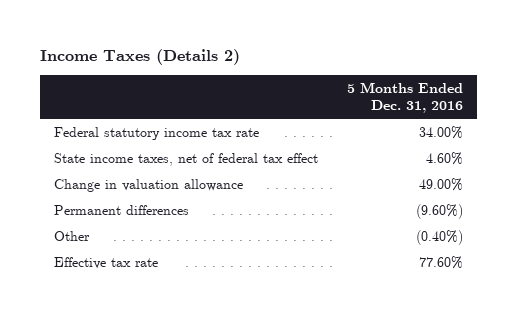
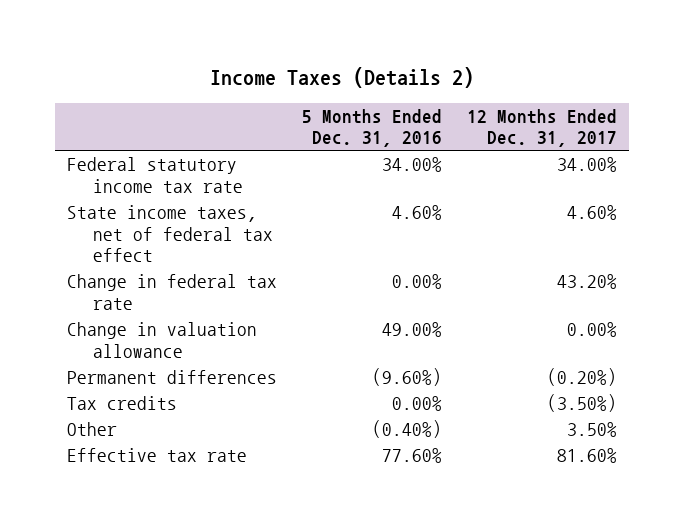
none -> [466,108,617,148] 12 Months Ended Dec. 31, 2017
none -> [67,274,278,310] Change in federal tax rate
none -> [67,396,178,411] Tax credits

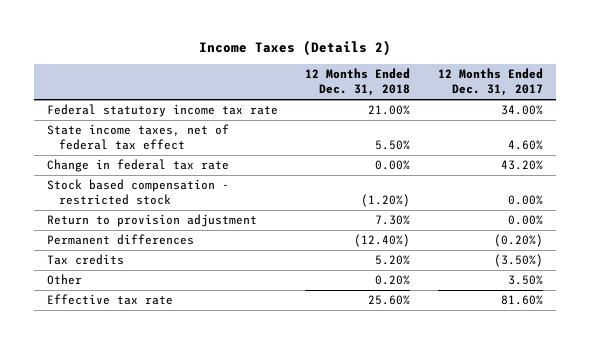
[302,108,443,148] 5 Months Ended Dec. 31, 2016 -> none
none -> [305,68,411,97] 12 Months Ended Dec. 31, 2018
[67,322,258,358] Change in valuation allowance -> none
none -> [47,179,230,206] Stock based compensation - restricted stock
none -> [47,214,258,228] Return to provision adjustment

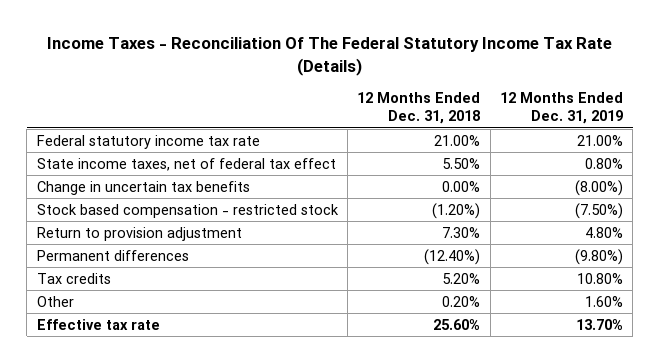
[198,40,391,57] Income Taxes (Details 2) -> [46,37,612,76] Income Taxes - Reconciliation Of The Federal Statutory Income Tax Rate (Details)
[437,68,543,97] 12 Months Ended Dec. 31, 2017 -> none
none -> [499,91,623,125] 12 Months Ended Dec. 31, 2019
[47,159,230,173] Change in federal tax rate -> [36,180,250,195] Change in uncertain tax benefits

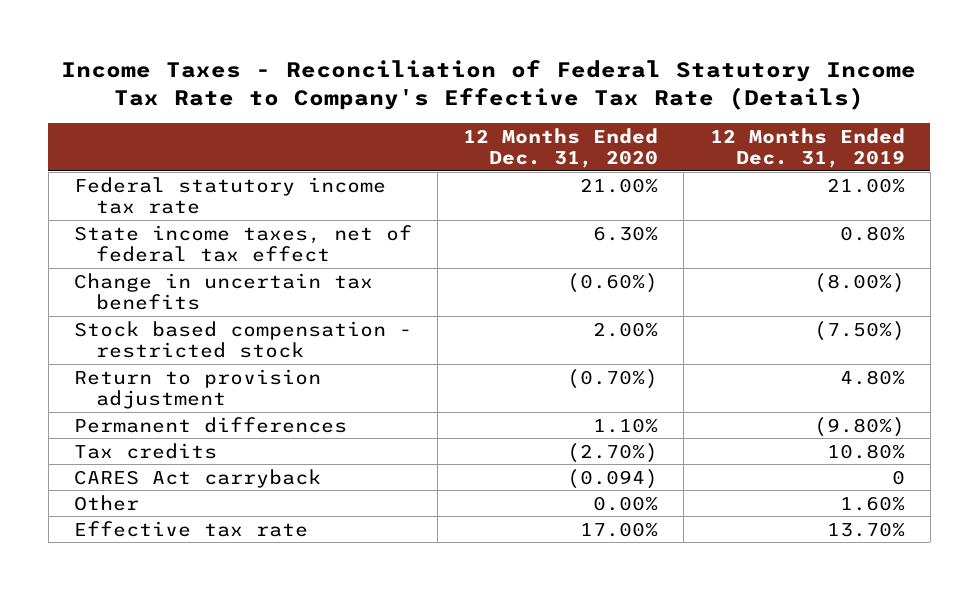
[46,37,612,76] Income Taxes - Reconciliation Of The Federal Statutory Income Tax Rate (Details) -> [61,59,917,110] Income Taxes - Reconciliation of Federal Statutory Income Tax Rate to Company's Effective Tax Rate (Details)
[357,91,481,125] 12 Months Ended Dec. 31, 2018 -> none
none -> [463,127,659,169] 12 Months Ended Dec. 31, 2020
none -> [73,468,321,488] CARES Act carryback

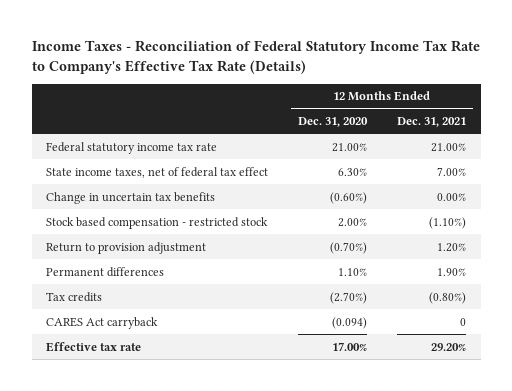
[709,127,905,169] 12 Months Ended Dec. 31, 2019 -> none
none -> [396,117,466,128] Dec. 31, 2021
[73,494,139,511] Other -> none

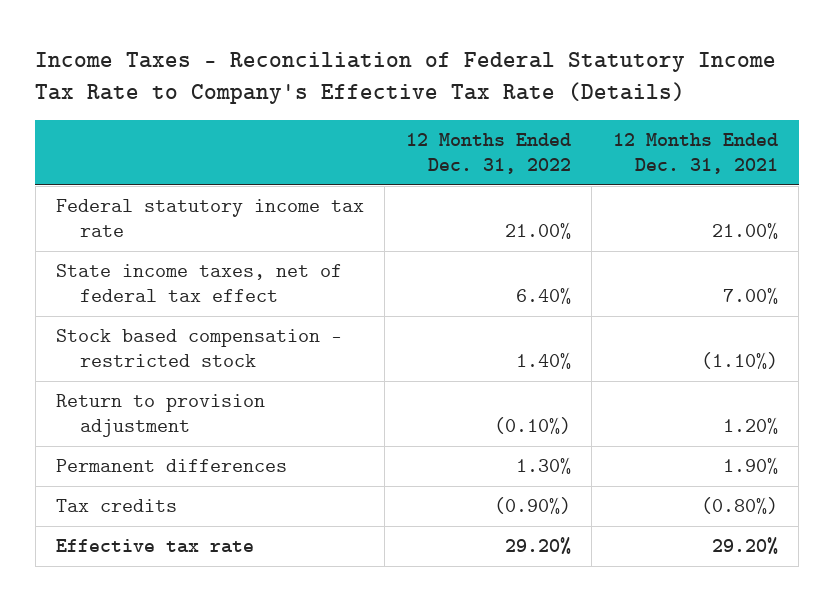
[298,117,369,128] Dec. 31, 2020 -> none
none -> [405,133,571,175] 12 Months Ended Dec. 31, 2022
[46,191,216,204] Change in uncertain tax benefits -> none
[46,316,159,329] CARES Act carryback -> none

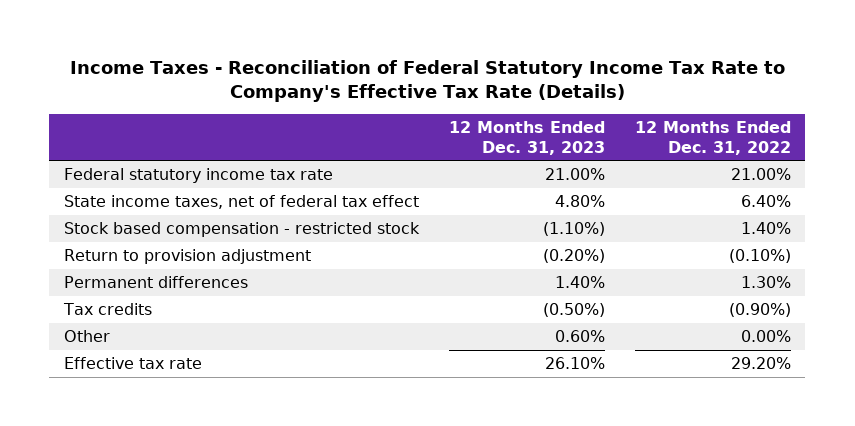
[612,133,778,175] 12 Months Ended Dec. 31, 2021 -> none
none -> [448,121,605,155] 12 Months Ended Dec. 31, 2023
none -> [64,330,111,343] Other

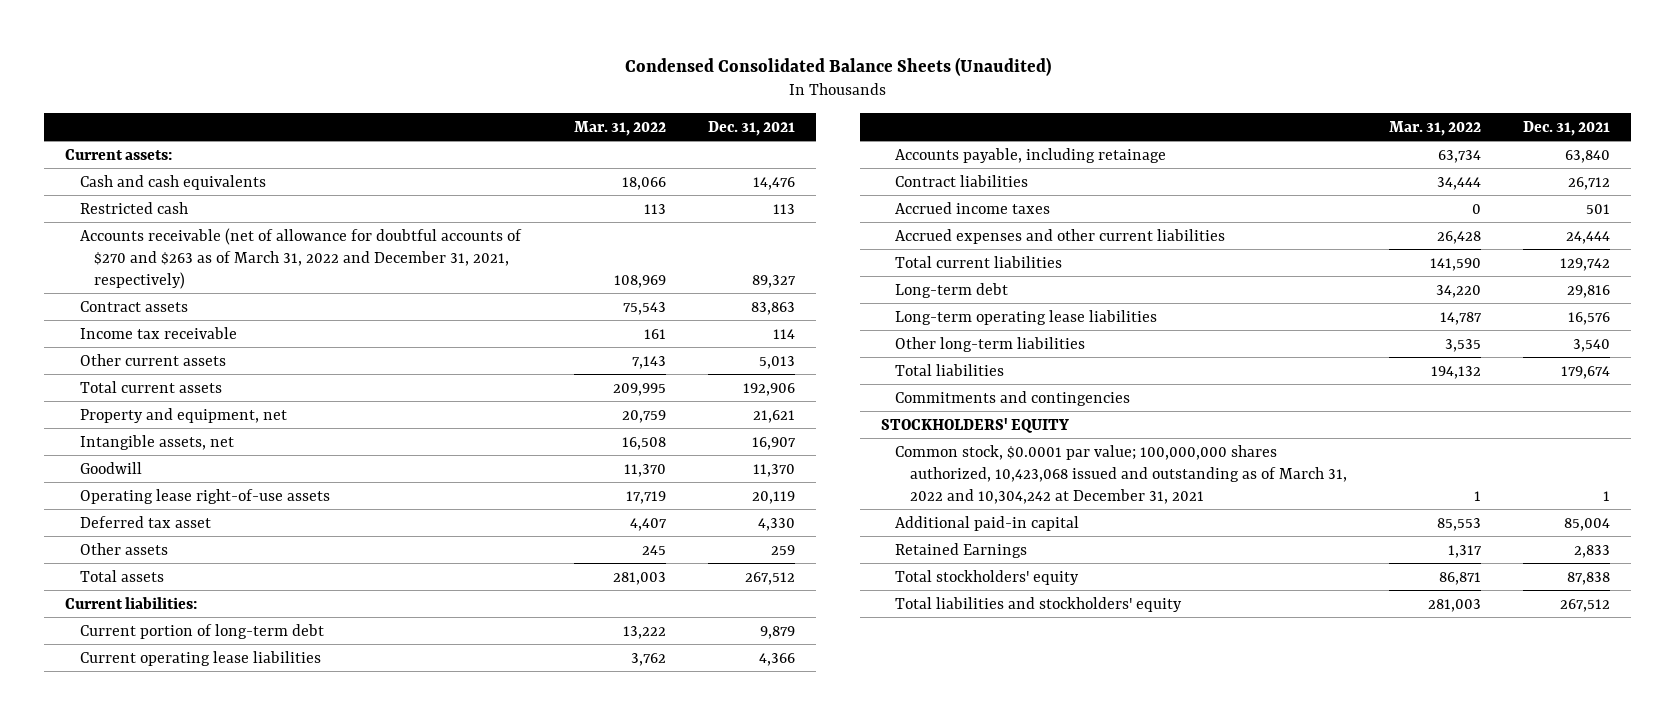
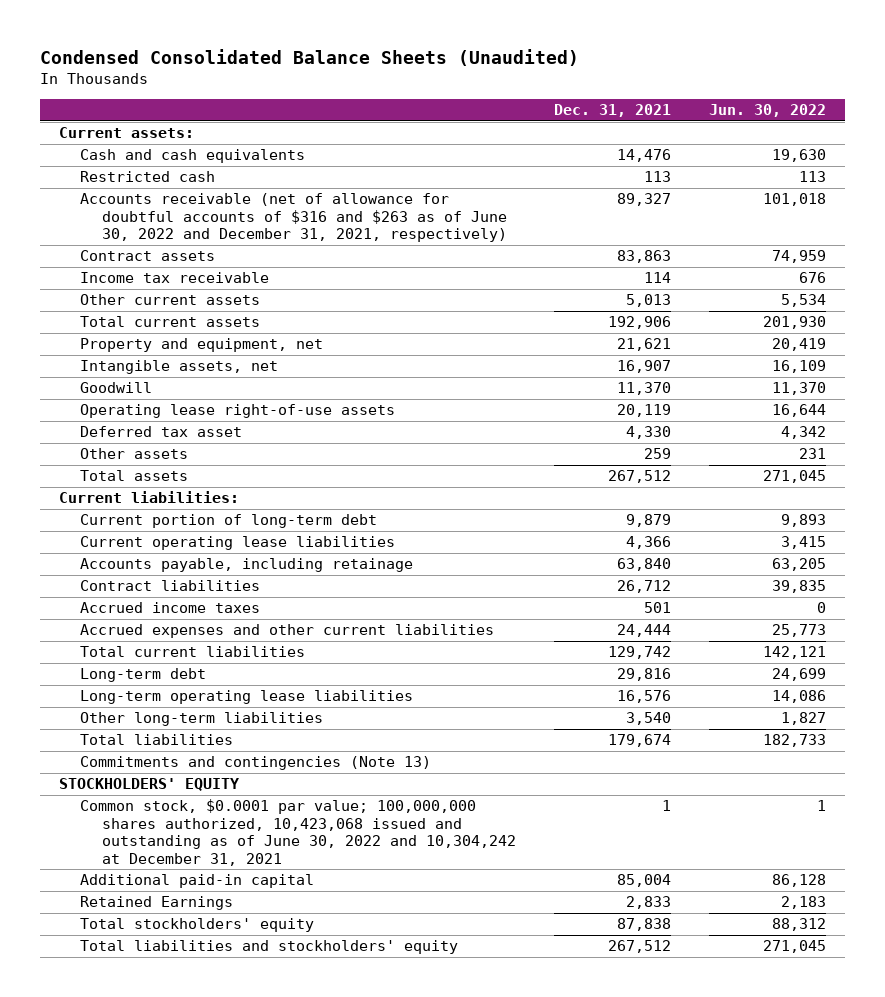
[573,120,666,136] Mar. 31, 2022 -> none
none -> [708,104,826,118] Jun. 30, 2022
[79,227,522,289] Accounts receivable (net of allowance for doubtful accounts of $270 and $263 as of March 31, 2022 and December 31, 2021, respectively) -> [80,193,507,243] Accounts receivable (net of allowance for doubtful accounts of $316 and $263 as of June 30, 2022 and December 31, 2021, respectively)
[895,390,1131,406] Commitments and contingencies -> [80,756,432,771] Commitments and contingencies (Note 13)
[895,444,1347,504] Common stock, $0.0001 par value; 100,000,000 shares authorized, 10,423,068 issued and outstanding as of March 31, 2022 and 10,304,242 at December 31, 2021 -> [80,799,516,866] Common stock, $0.0001 par value; 100,000,000 shares authorized, 10,423,068 issued and outstanding as of June 30, 2022 and 10,304,242 at December 31, 2021

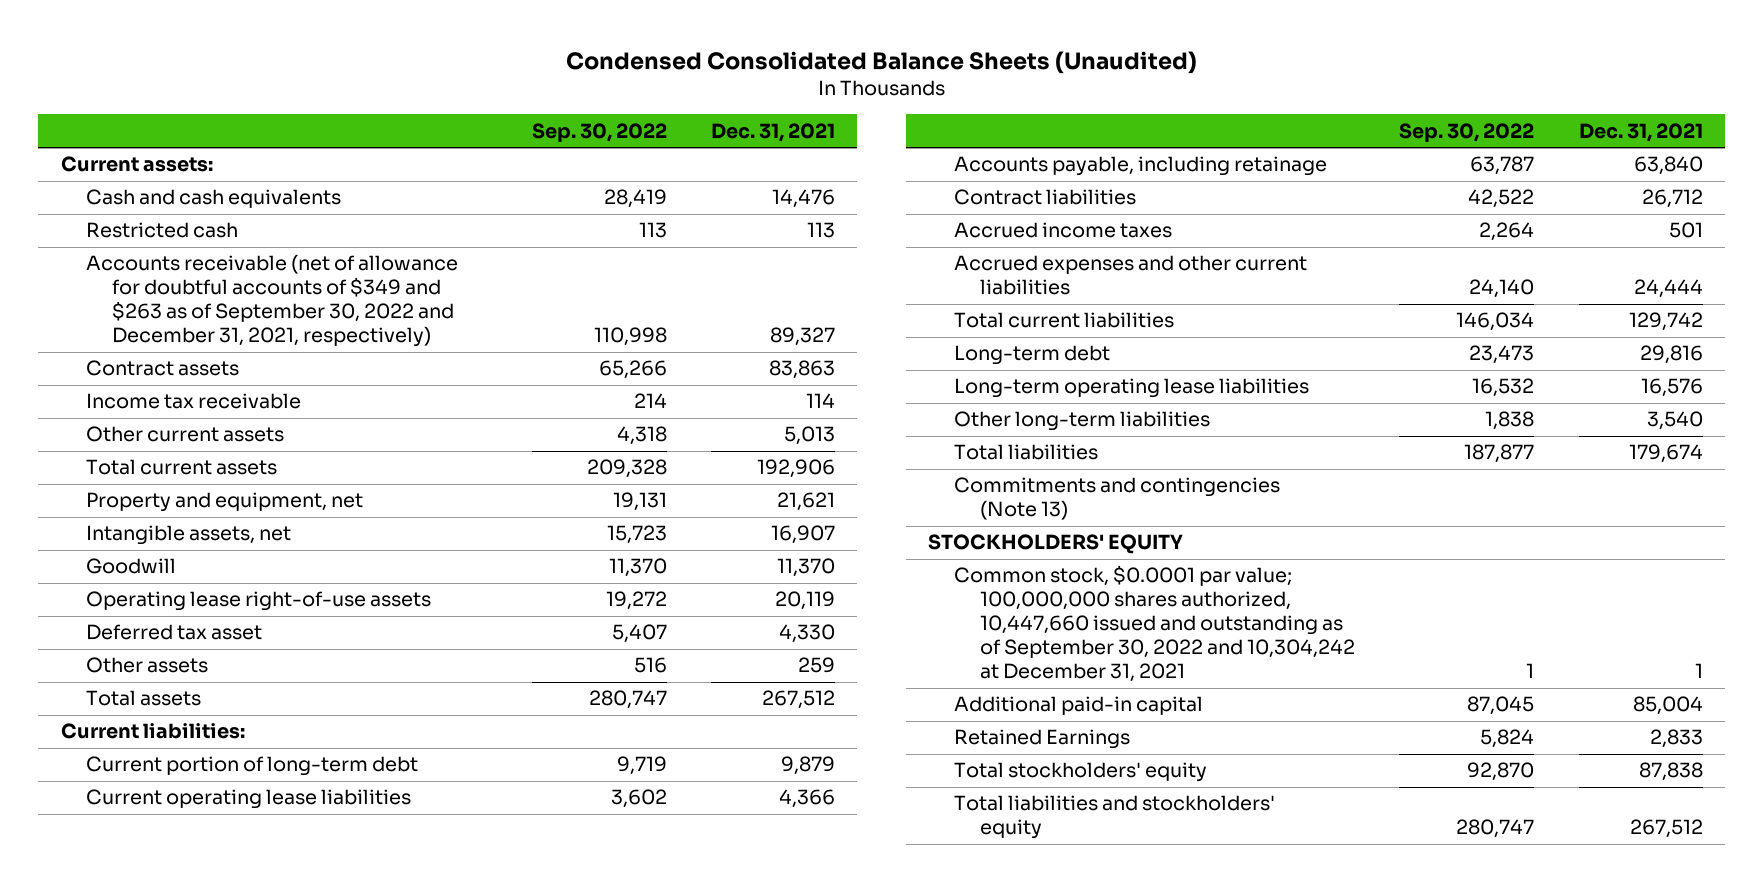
[708,104,826,118] Jun. 30, 2022 -> none
none -> [531,122,667,142] Sep. 30, 2022
[80,193,507,243] Accounts receivable (net of allowance for doubtful accounts of $316 and $263 as of June 30, 2022 and December 31, 2021, respectively) -> [86,254,459,348] Accounts receivable (net of allowance for doubtful accounts of $349 and $263 as of September 30, 2022 and December 31, 2021, respectively)
[80,799,516,866] Common stock, $0.0001 par value; 100,000,000 shares authorized, 10,423,068 issued and outstanding as of June 30, 2022 and 10,304,242 at December 31, 2021 -> [953,565,1355,683] Common stock, $0.0001 par value; 100,000,000 shares authorized, 10,447,660 issued and outstanding as of September 30, 2022 and 10,304,242 at December 31, 2021

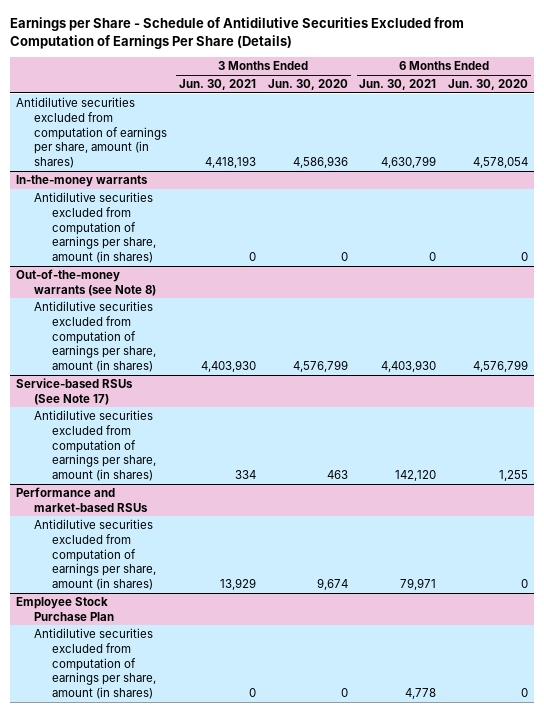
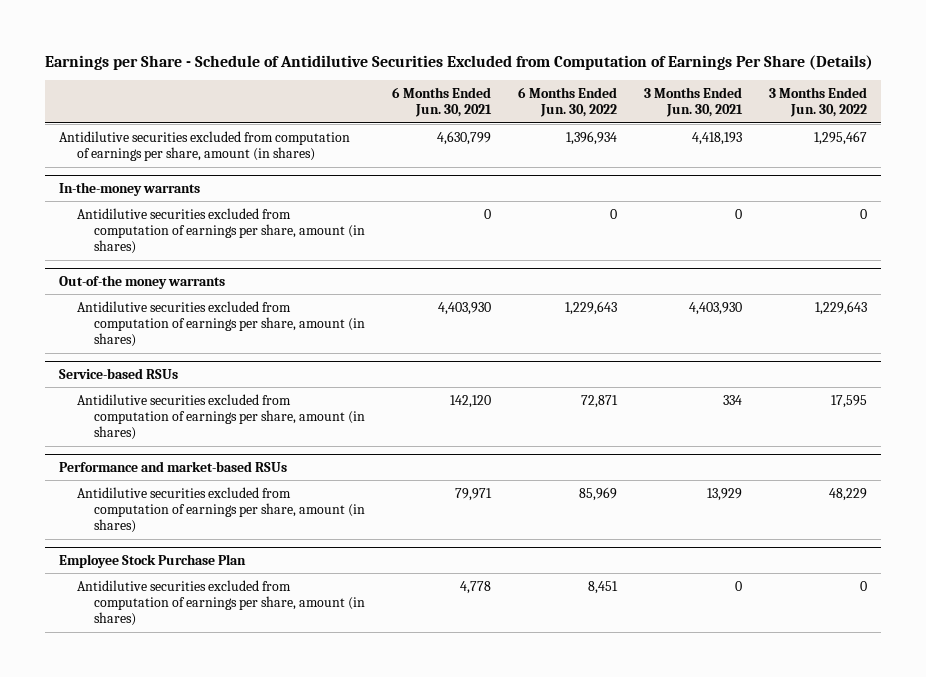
[267,79,348,91] Jun. 30, 2020 -> none
[448,79,529,91] Jun. 30, 2020 -> none
none -> [518,87,618,118] 6 Months Ended Jun. 30, 2022
none -> [769,87,868,118] 3 Months Ended Jun. 30, 2022
[16,269,157,296] Out-of-the-money warrants (see Note 8) -> [58,274,225,289] Out-of-the money warrants
[16,378,134,405] Service-based RSUs (See Note 17) -> [58,367,178,379] Service-based RSUs

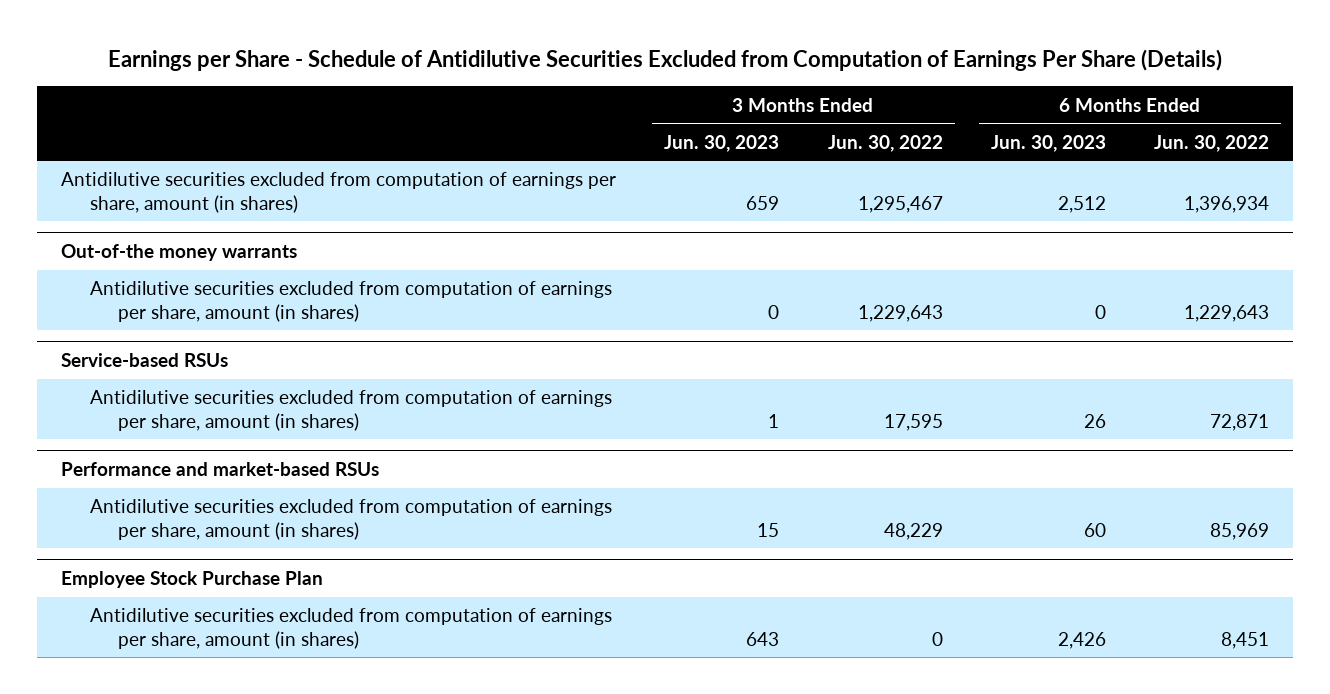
[392,87,493,118] 6 Months Ended Jun. 30, 2021 -> none
[644,87,744,118] 3 Months Ended Jun. 30, 2021 -> none
none -> [664,134,780,152] Jun. 30, 2023
none -> [990,134,1106,152] Jun. 30, 2023
[58,181,200,196] In-the-money warrants -> none
[76,207,366,255] Antidilutive securities excluded from computation of earnings per share, amount (in shares) -> none

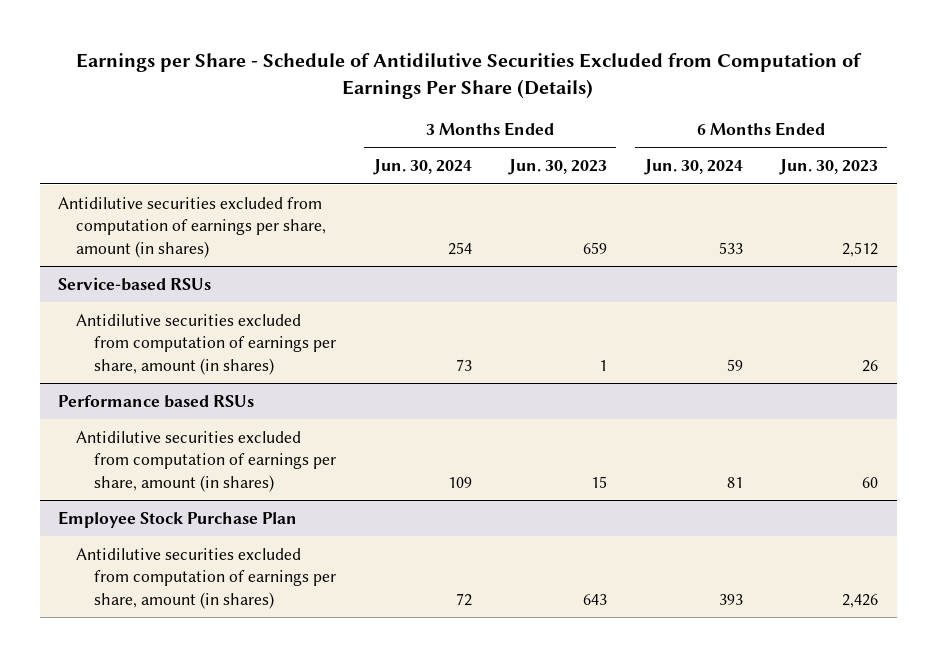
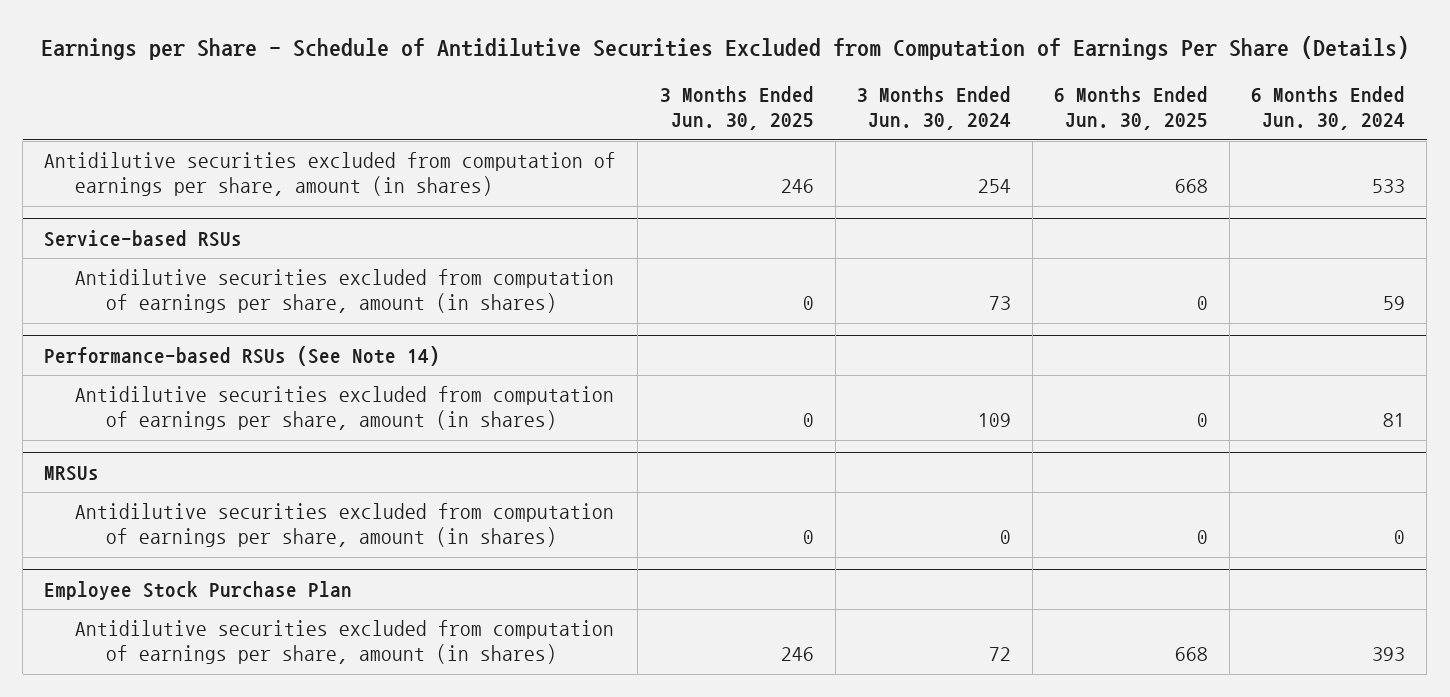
[508,159,608,176] Jun. 30, 2023 -> none
[779,159,879,176] Jun. 30, 2023 -> none
none -> [659,86,814,131] 3 Months Ended Jun. 30, 2025
none -> [1053,86,1208,131] 6 Months Ended Jun. 30, 2025
[58,394,255,408] Performance based RSUs -> [44,345,441,366] Performance-based RSUs (See Note 14)
none -> [44,465,100,481] MRSUs
none -> [75,503,615,548] Antidilutive securities excluded from computation of earnings per share, amount (in shares)

